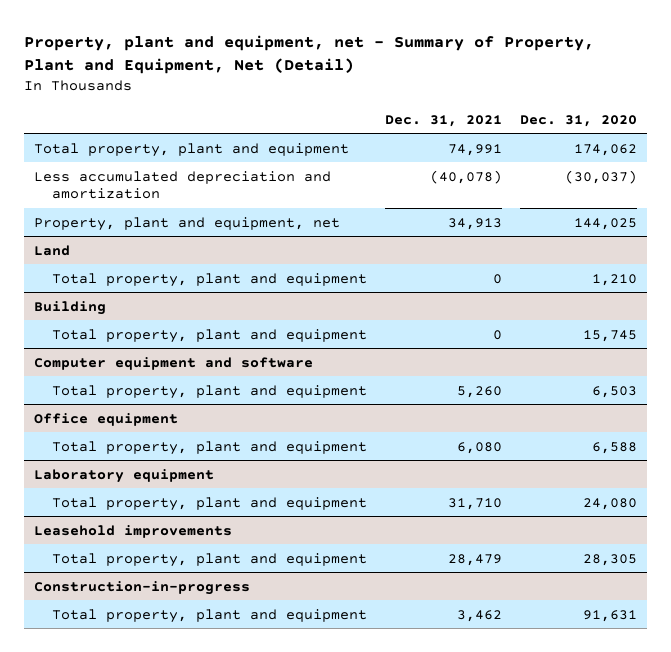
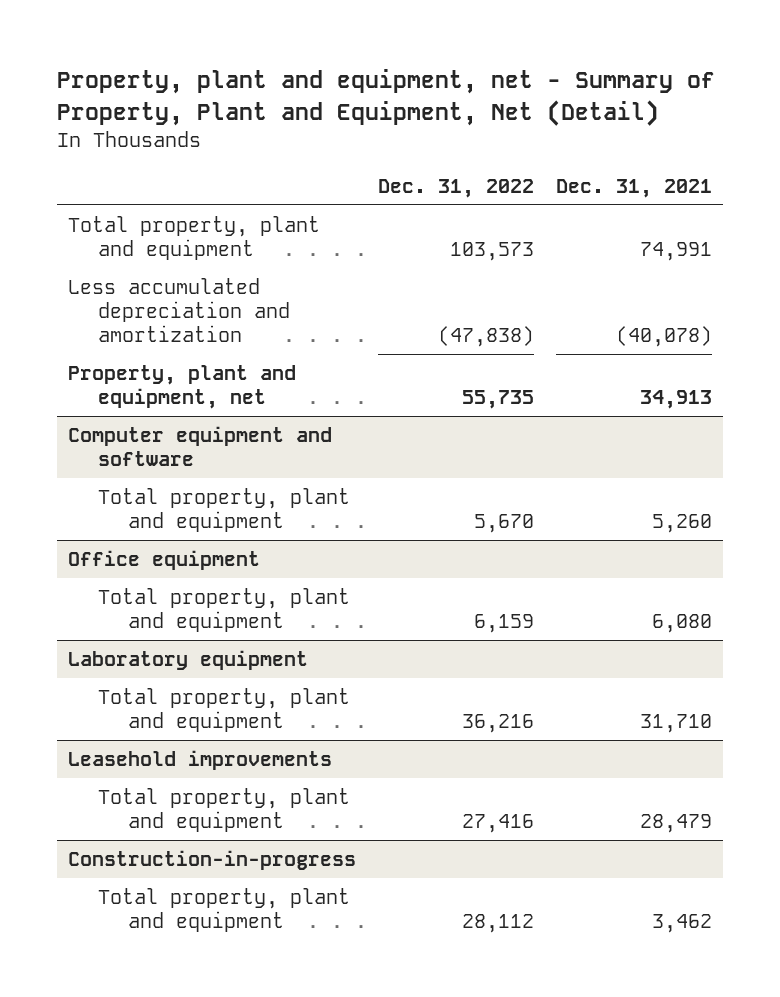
[520,114,638,127] Dec. 31, 2020 -> none
none -> [378,178,535,198] Dec. 31, 2022
[33,244,70,256] Land -> none
[51,272,367,287] Total property, plant and equipment -> none
[33,300,106,315] Building -> none
[51,328,367,343] Total property, plant and equipment -> none

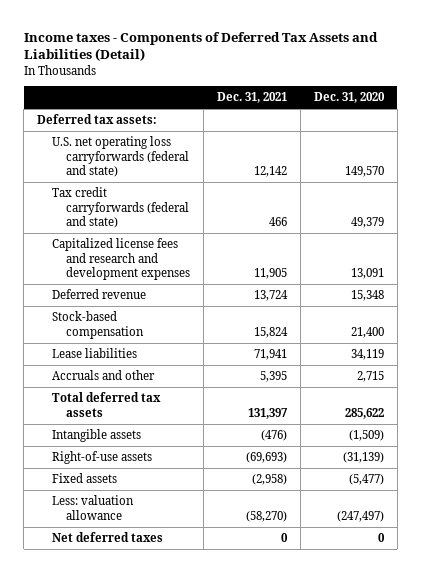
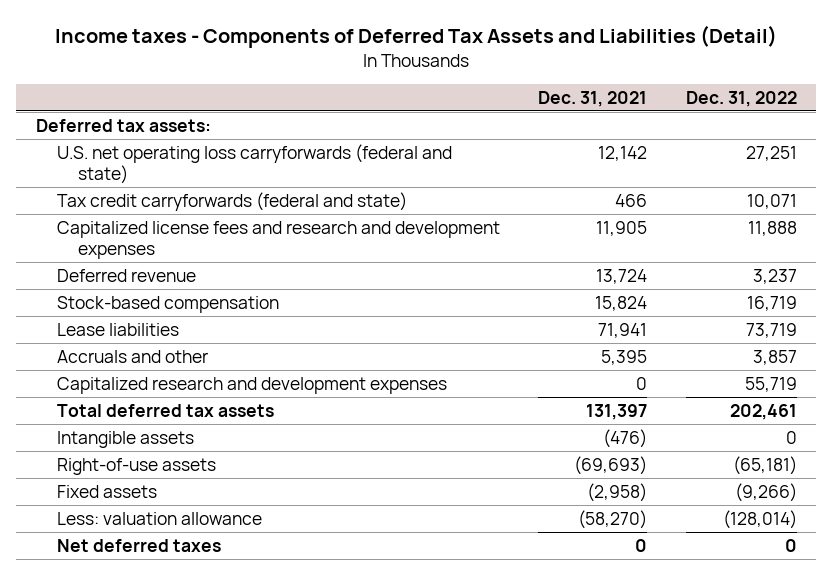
[313,92,385,104] Dec. 31, 2020 -> none
none -> [685,90,797,107] Dec. 31, 2022
none -> [56,376,447,394] Capitalized research and development expenses

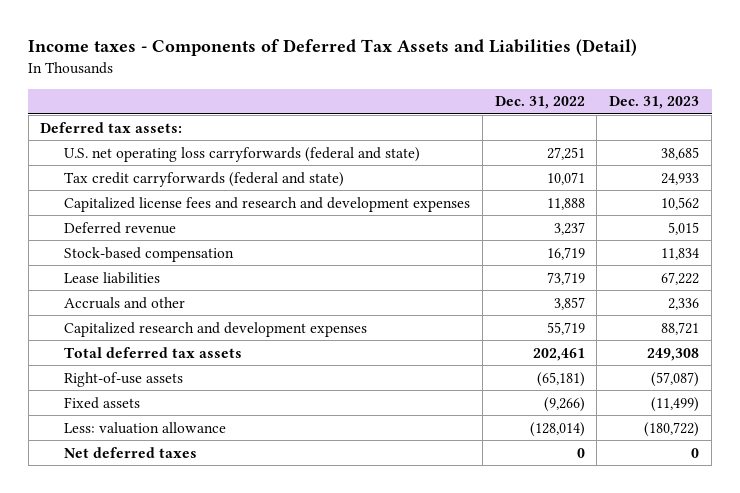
[538,90,648,107] Dec. 31, 2021 -> none
none -> [609,96,700,110] Dec. 31, 2023
[56,430,194,448] Intangible assets -> none

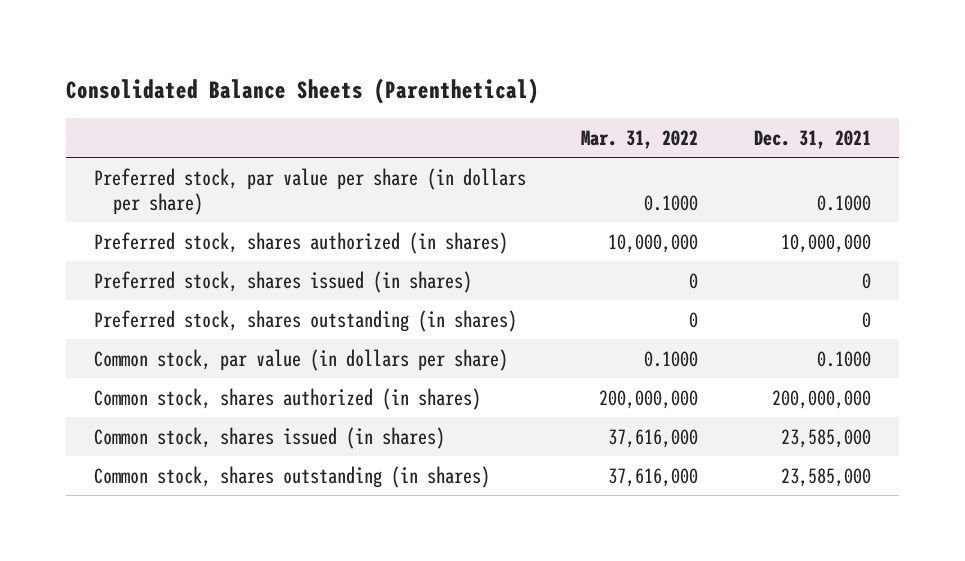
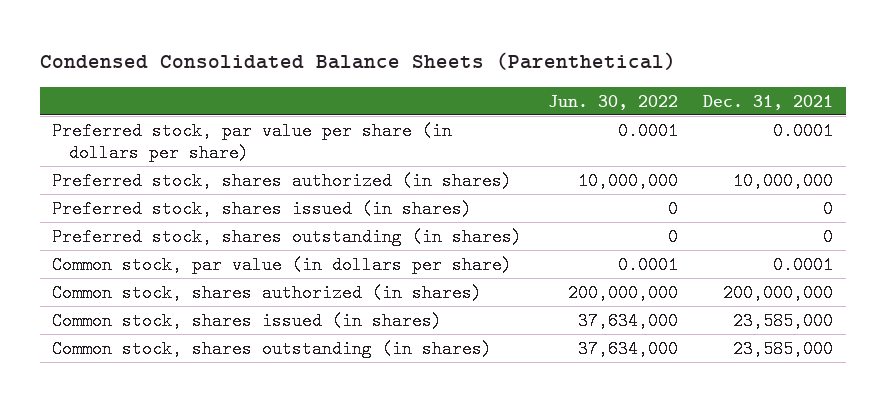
[65,77,539,104] Consolidated Balance Sheets (Parenthetical) -> [39,52,676,71] Condensed Consolidated Balance Sheets (Parenthetical)
[581,130,699,150] Mar. 31, 2022 -> none
none -> [547,94,678,110] Jun. 30, 2022
[817,194,872,211] 0.1000 -> [773,121,834,140] 0.0001
[817,350,872,367] 0.1000 -> [773,255,834,274] 0.0001

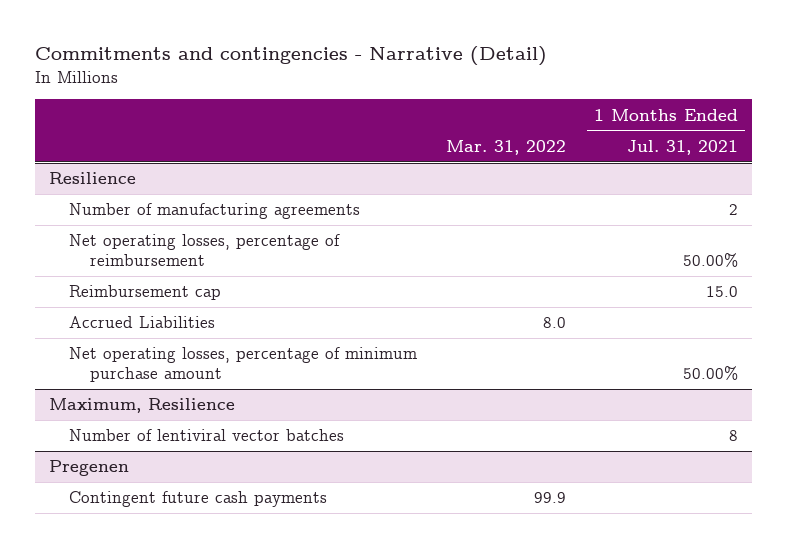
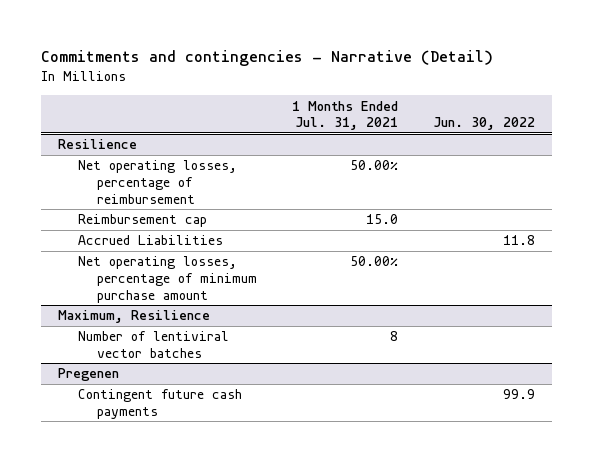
[445,140,566,156] Mar. 31, 2022 -> none
none -> [432,117,535,131] Jun. 30, 2022
[69,203,361,220] Number of manufacturing agreements -> none

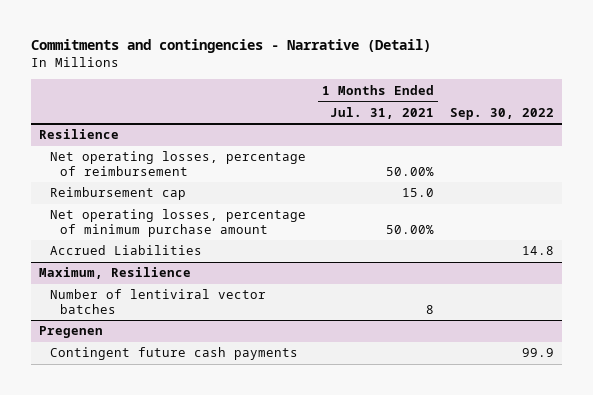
[432,117,535,131] Jun. 30, 2022 -> none
none -> [450,107,555,120] Sep. 30, 2022
[77,235,223,246] Accrued Liabilities -> [49,245,202,256] Accrued Liabilities

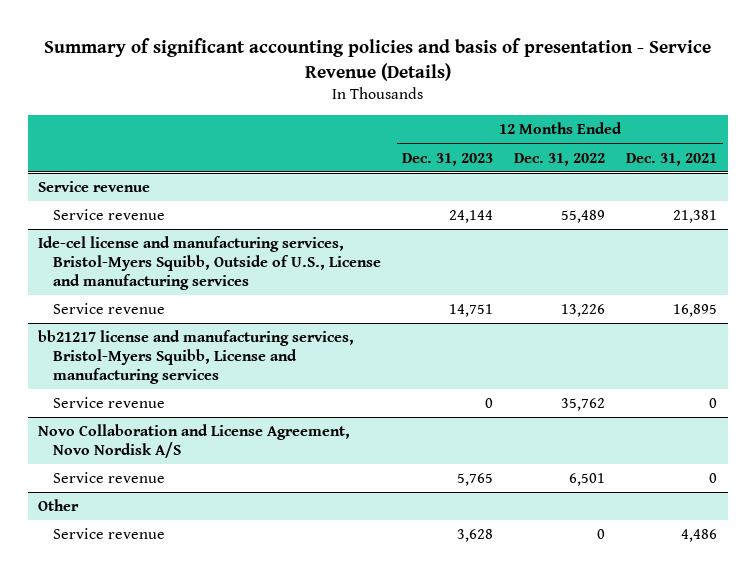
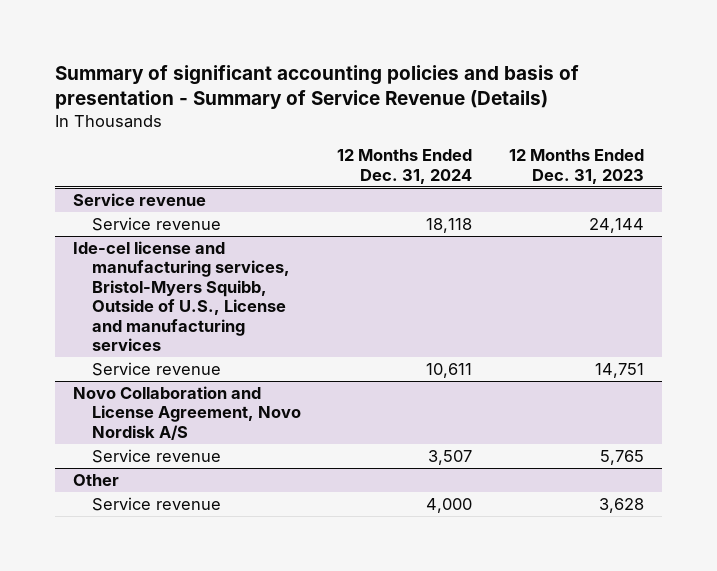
[43,37,711,81] Summary of significant accounting policies and basis of presentation - Service Revenue (Details) -> [54,65,579,110] Summary of significant accounting policies and basis of presentation - Summary of Service Revenue (Details)
[514,152,606,166] Dec. 31, 2022 -> none
[626,152,718,166] Dec. 31, 2021 -> none
none -> [337,149,473,184] 12 Months Ended Dec. 31, 2024
[38,330,355,385] bb21217 license and manufacturing services, Bristol-Myers Squibb, License and manufacturing services -> none
[53,397,166,409] Service revenue -> none

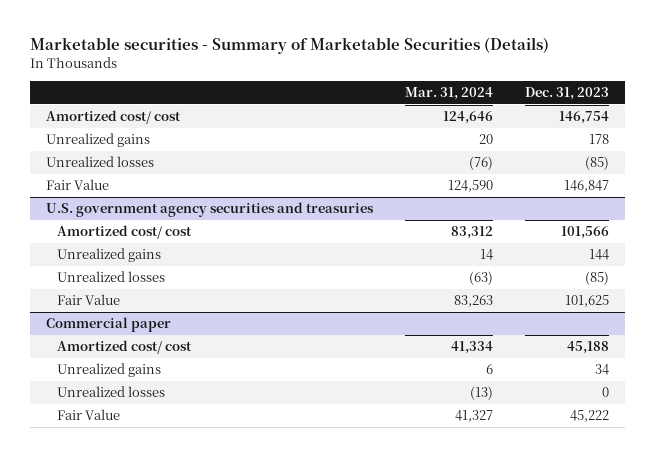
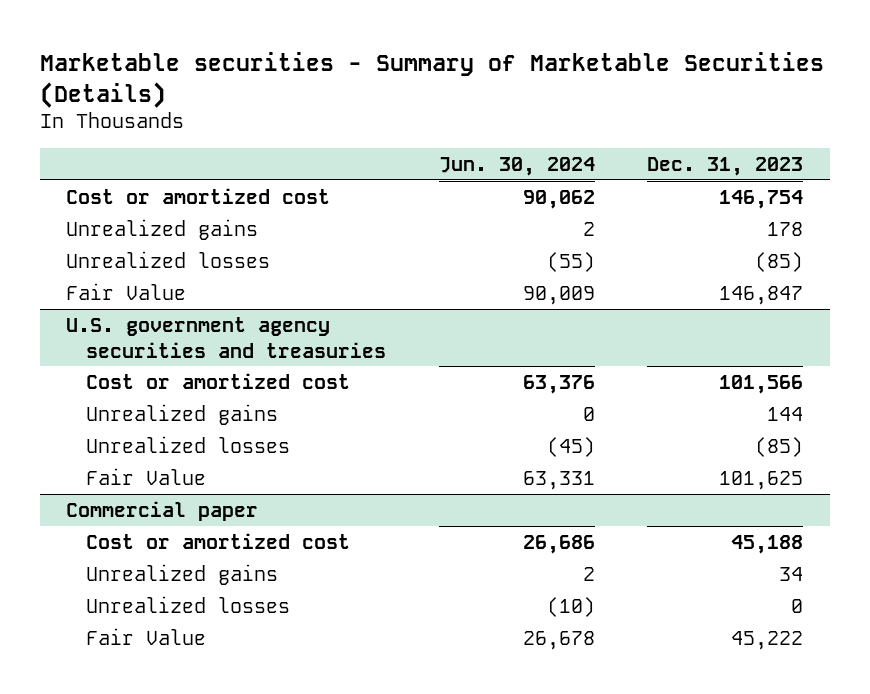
[405,87,494,101] Mar. 31, 2024 -> none
none -> [438,156,595,176] Jun. 30, 2024
[45,110,181,125] Amortized cost/ cost -> [66,187,331,204] Cost or amortized cost
[57,225,193,240] Amortized cost/ cost -> [86,372,351,389] Cost or amortized cost
[57,340,193,355] Amortized cost/ cost -> [86,532,351,549] Cost or amortized cost

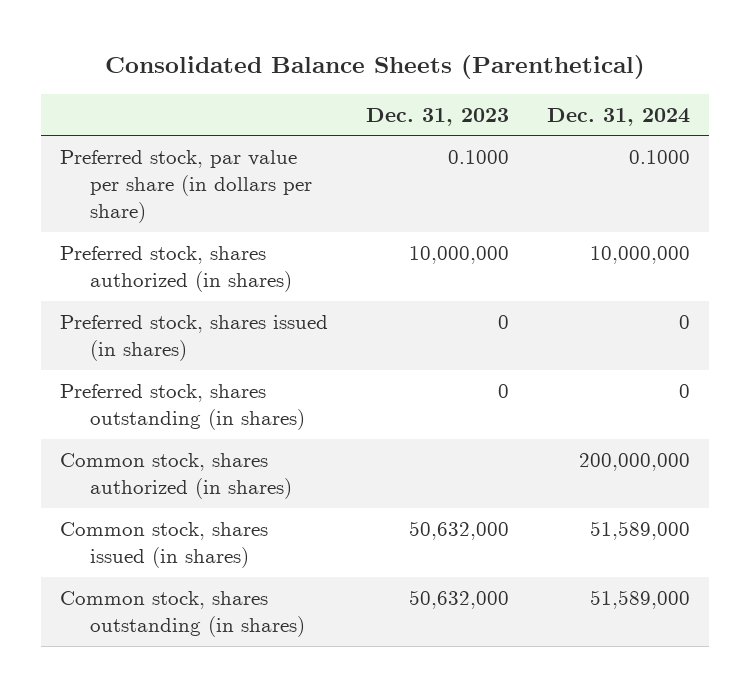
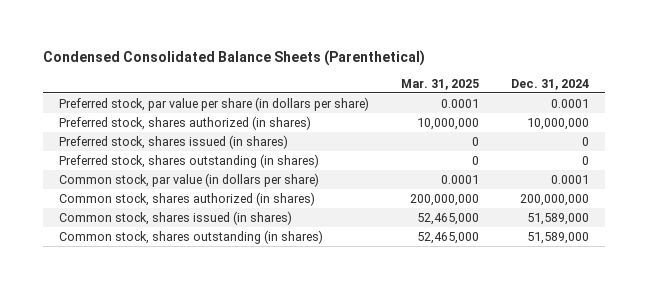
[104,54,645,79] Consolidated Balance Sheets (Parenthetical) -> [42,49,425,66] Condensed Consolidated Balance Sheets (Parenthetical)
[365,107,509,126] Dec. 31, 2023 -> none
none -> [400,78,479,90] Mar. 31, 2025
[628,149,690,164] 0.1000 -> [550,98,589,108] 0.0001
none -> [58,172,319,187] Common stock, par value (in dollars per share)

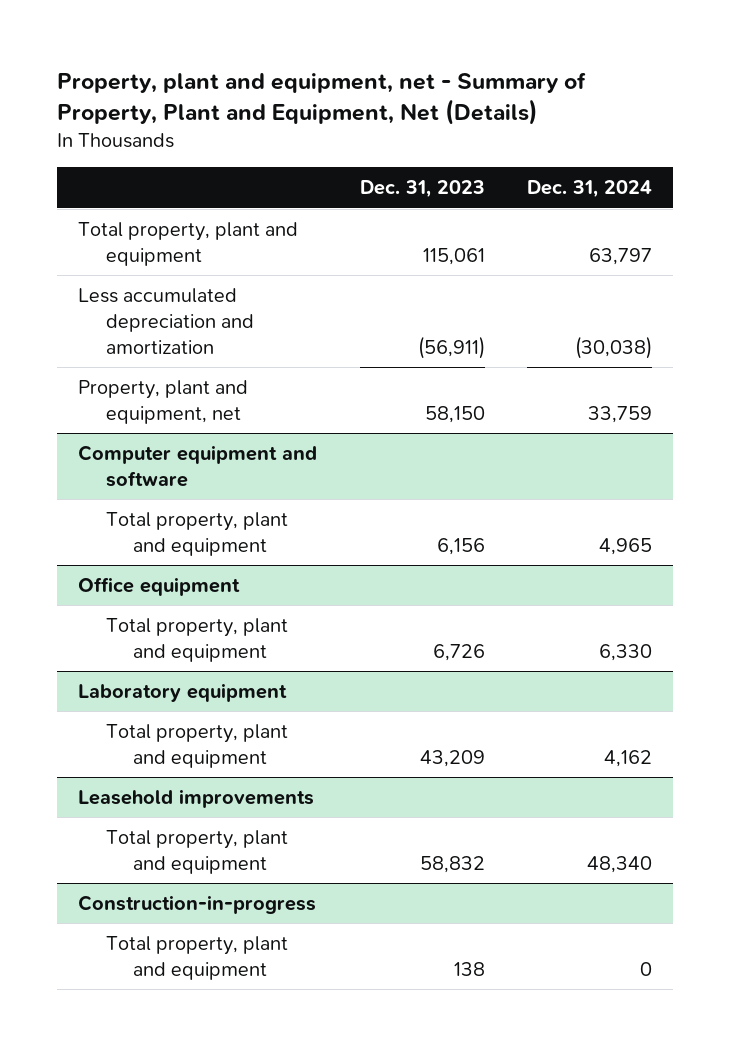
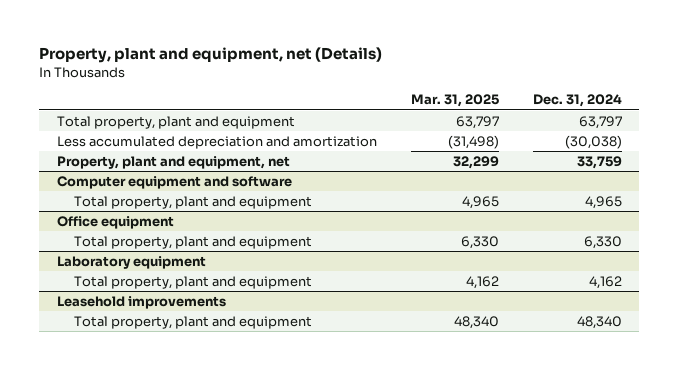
[57,71,587,125] Property, plant and equipment, net - Summary of Property, Plant and Equipment, Net (Details) -> [39,47,383,64] Property, plant and equipment, net (Details)
[359,180,485,199] Dec. 31, 2023 -> none
none -> [410,94,499,108] Mar. 31, 2025
[78,895,317,915] Construction-in-progress -> none
[105,936,288,981] Total property, plant and equipment -> none

